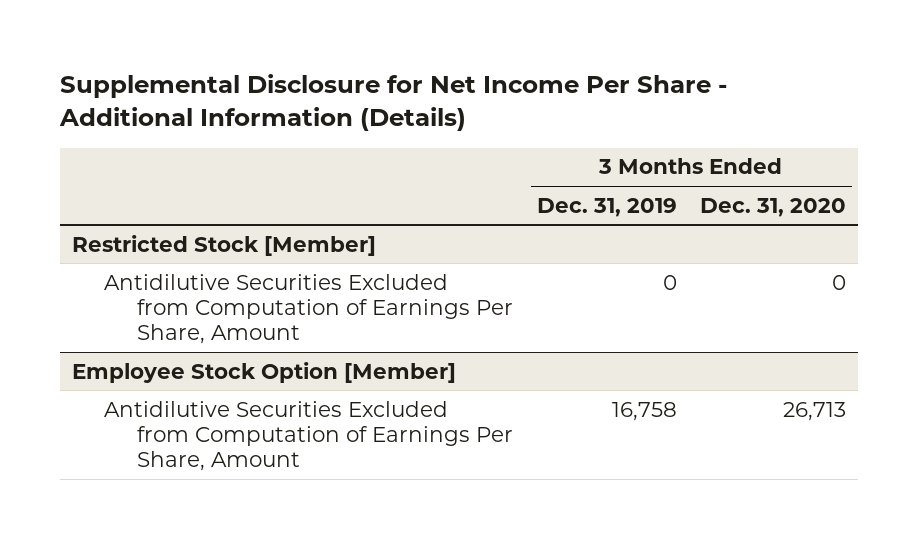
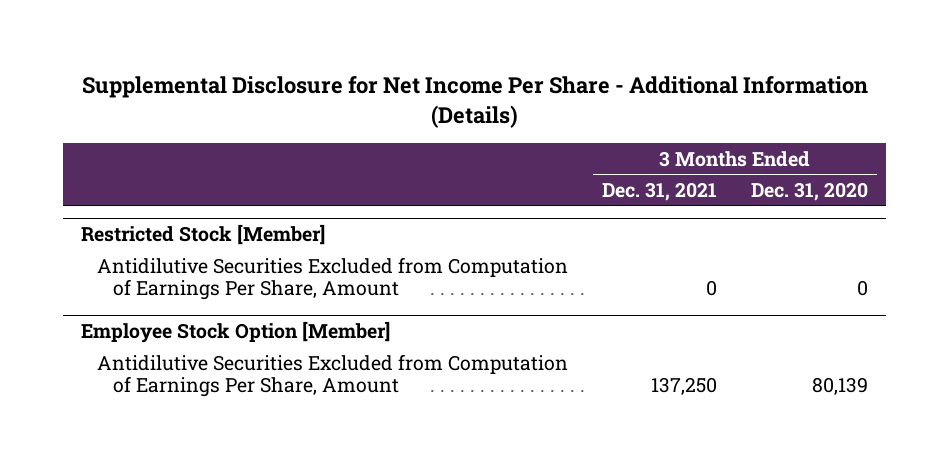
[536,197,677,217] Dec. 31, 2019 -> none
none -> [602,182,718,202] Dec. 31, 2021
[783,401,847,421] 26,713 -> [812,377,869,396] 80,139

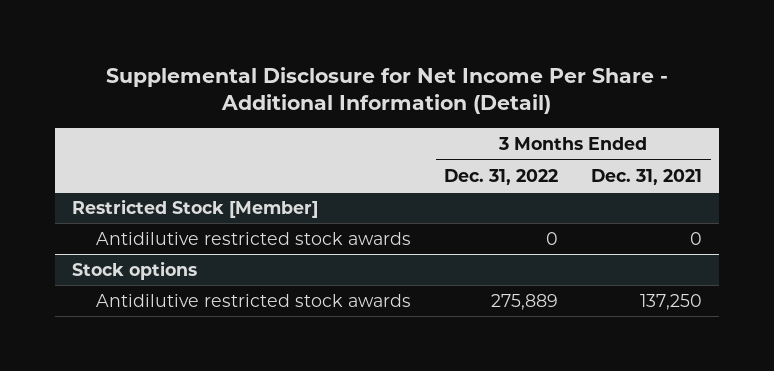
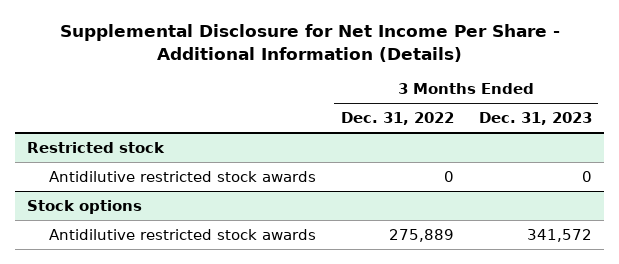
[106,66,669,115] Supplemental Disclosure for Net Income Per Share - Additional Information (Detail) -> [59,24,560,62] Supplemental Disclosure for Net Income Per Share - Additional Information (Details)
[591,168,703,185] Dec. 31, 2021 -> none
none -> [478,111,592,125] Dec. 31, 2023
[72,198,319,218] Restricted Stock [Member] -> [27,141,166,153] Restricted stock

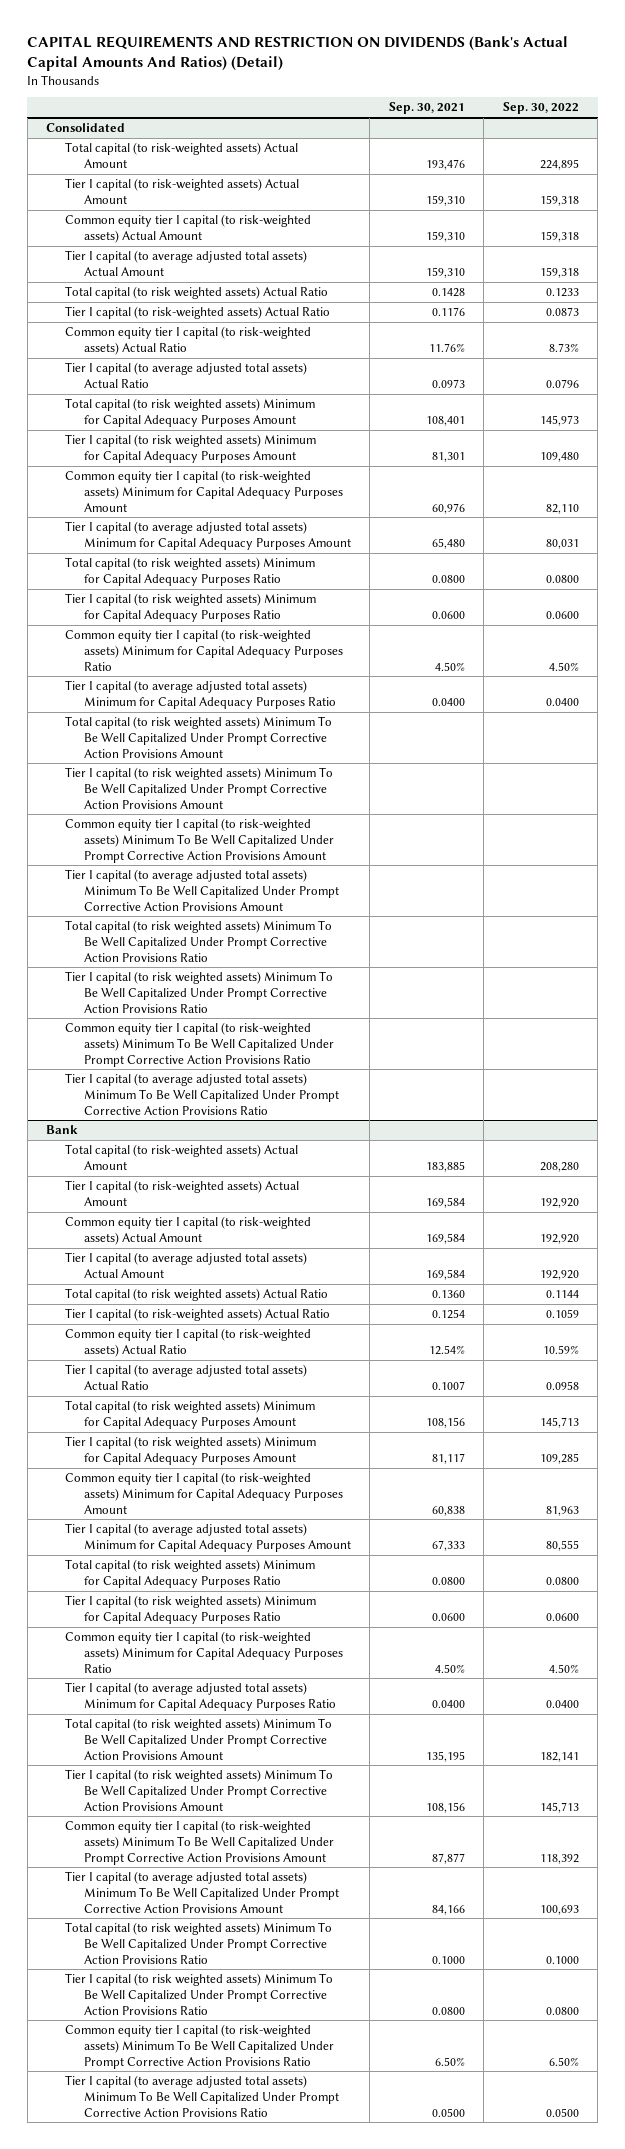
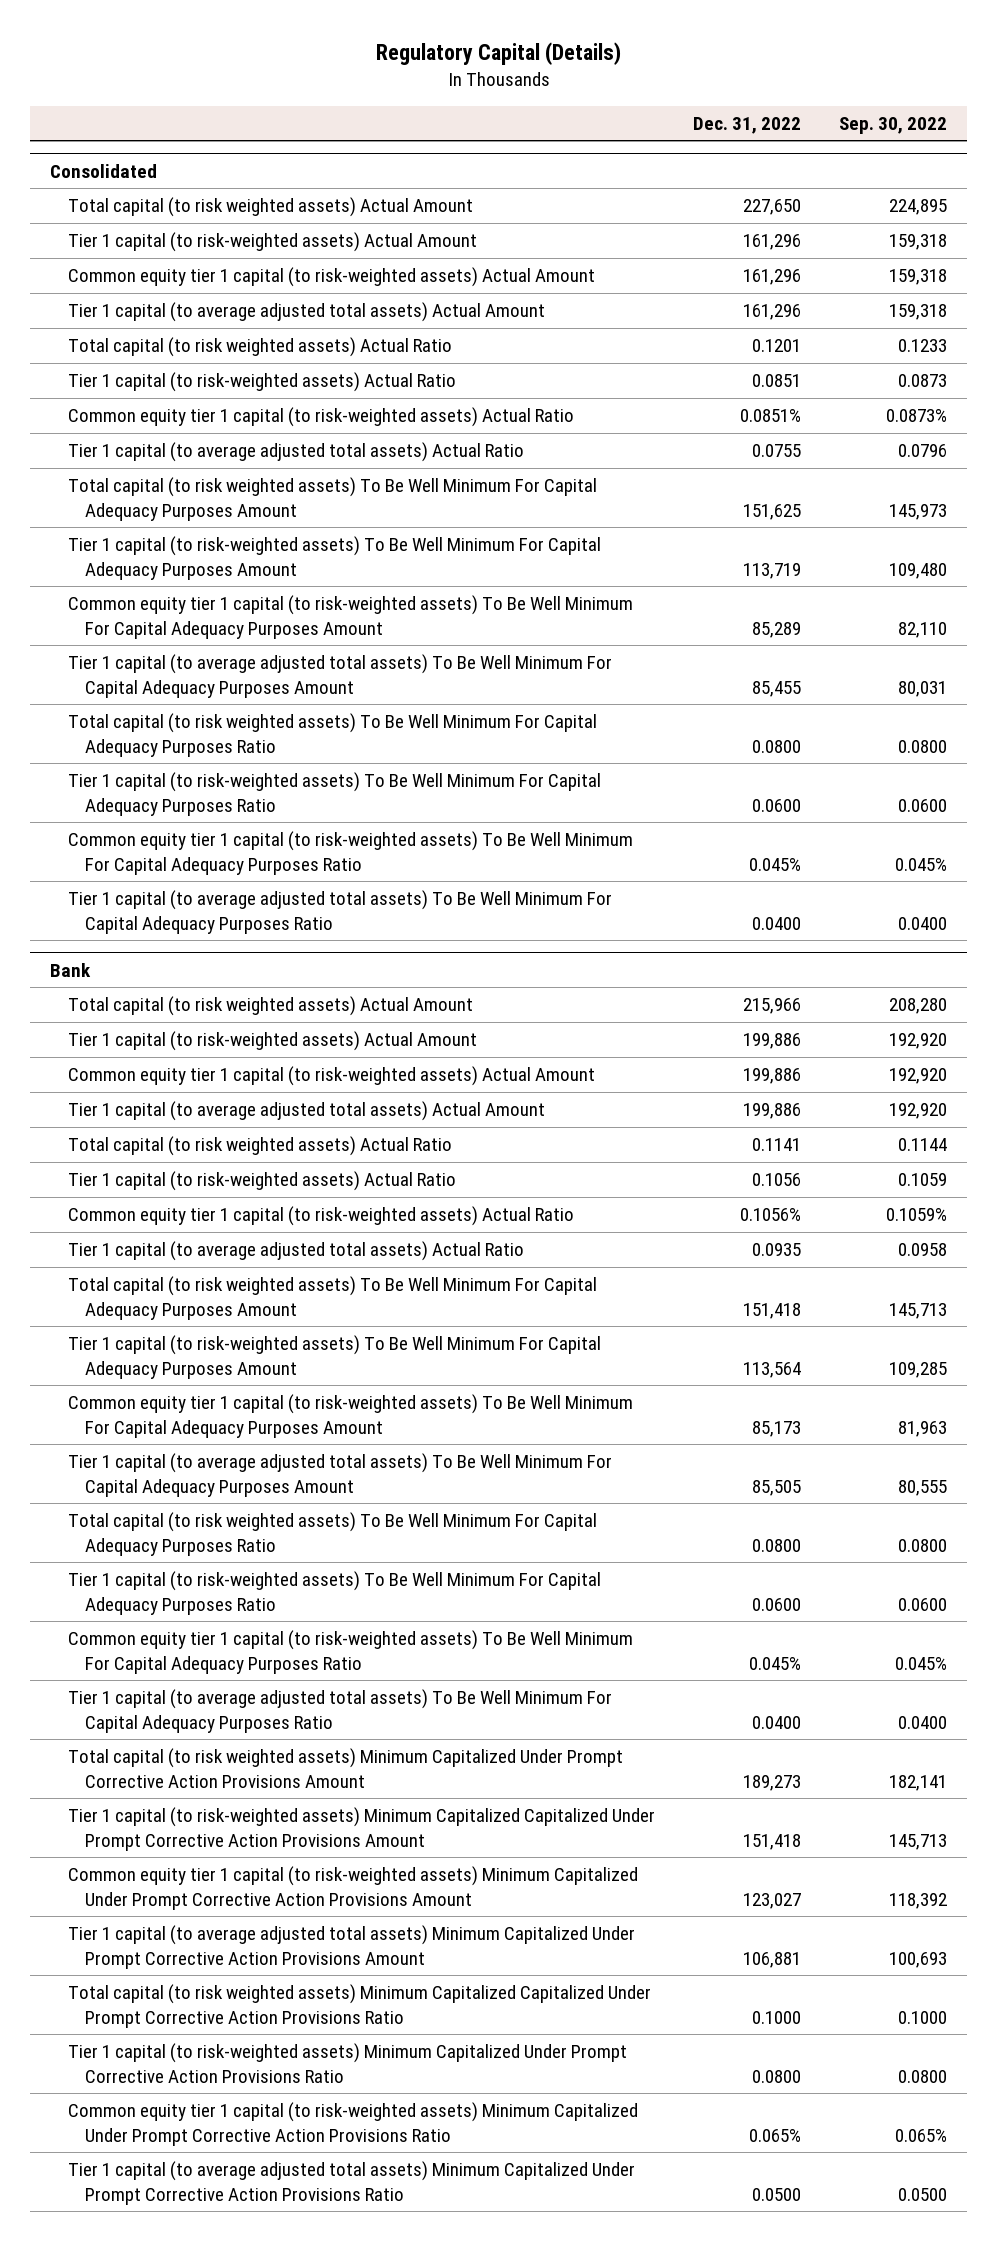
[27,36,569,72] CAPITAL REQUIREMENTS AND RESTRICTION ON DIVIDENDS (Bank's Actual Capital Amounts And Ratios) (Detail) -> [375,42,621,66] Regulatory Capital (Details)
[388,102,465,115] Sep. 30, 2021 -> none
none -> [692,116,801,134] Dec. 31, 2022
[65,142,299,168] Total capital (to risk-weighted assets) Actual Amount -> [67,197,473,218] Total capital (to risk weighted assets) Actual Amount
[65,178,300,204] Tier I capital (to risk-weighted assets) Actual Amount -> [67,232,477,253] Tier 1 capital (to risk-weighted assets) Actual Amount
[65,214,312,243] Common equity tier I capital (to risk-weighted assets) Actual Amount -> [67,267,595,288] Common equity tier 1 capital (to risk-weighted assets) Actual Amount
[65,250,308,276] Tier I capital (to average adjusted total assets) Actual Amount -> [67,302,545,323] Tier 1 capital (to average adjusted total assets) Actual Amount
[65,716,333,758] Total capital (to risk weighted assets) Minimum To Be Well Capitalized Under Prompt Corrective Action Provisions Amount -> none
[65,767,334,809] Tier I capital (to risk weighted assets) Minimum To Be Well Capitalized Under Prompt Corrective Action Provisions Amount -> none
[65,818,334,863] Common equity tier I capital (to risk-weighted assets) Minimum To Be Well Capitalized Under Prompt Corrective Action Provisions Amount -> none
[65,869,339,911] Tier I capital (to average adjusted total assets) Minimum To Be Well Capitalized Under Prompt Corrective Action Provisions Amount -> none
[65,920,333,962] Total capital (to risk weighted assets) Minimum To Be Well Capitalized Under Prompt Corrective Action Provisions Ratio -> none
[65,971,334,1013] Tier I capital (to risk weighted assets) Minimum To Be Well Capitalized Under Prompt Corrective Action Provisions Ratio -> none
[65,1022,334,1067] Common equity tier I capital (to risk-weighted assets) Minimum To Be Well Capitalized Under Prompt Corrective Action Provisions Ratio -> none
[65,1073,339,1115] Tier I capital (to average adjusted total assets) Minimum To Be Well Capitalized Under Prompt Corrective Action Provisions Ratio -> none
[65,306,331,320] Tier I capital (to risk-weighted assets) Actual Ratio -> [67,372,456,393] Tier 1 capital (to risk-weighted assets) Actual Ratio
[65,326,312,355] Common equity tier I capital (to risk-weighted assets) Actual Ratio -> [67,407,574,428] Common equity tier 1 capital (to risk-weighted assets) Actual Ratio
[548,342,579,352] 8.73% -> [886,409,948,423] 0.0873%
[65,362,308,388] Tier I capital (to average adjusted total assets) Actual Ratio -> [67,442,524,463] Tier 1 capital (to average adjusted total assets) Actual Ratio
[65,398,316,427] Total capital (to risk weighted assets) Minimum for Capital Adequacy Purposes Amount -> [67,477,597,521] Total capital (to risk weighted assets) To Be Well Minimum For Capital Adequacy Purposes Amount
[65,434,317,463] Tier I capital (to risk weighted assets) Minimum for Capital Adequacy Purposes Amount -> [67,536,601,580] Tier 1 capital (to risk-weighted assets) To Be Well Minimum For Capital Adequacy Purposes Amount
[65,470,343,512] Common equity tier I capital (to risk-weighted assets) Minimum for Capital Adequacy Purposes Amount -> [67,595,633,639] Common equity tier 1 capital (to risk-weighted assets) To Be Well Minimum For Capital Adequacy Purposes Amount
[65,521,351,550] Tier I capital (to average adjusted total assets) Minimum for Capital Adequacy Purposes Amount -> [67,654,612,698] Tier 1 capital (to average adjusted total assets) To Be Well Minimum For Capital Adequacy Purposes Amount
[65,557,316,586] Total capital (to risk weighted assets) Minimum for Capital Adequacy Purposes Ratio -> [67,713,597,757] Total capital (to risk weighted assets) To Be Well Minimum For Capital Adequacy Purposes Ratio
[65,593,317,622] Tier I capital (to risk weighted assets) Minimum for Capital Adequacy Purposes Ratio -> [67,772,601,816] Tier 1 capital (to risk-weighted assets) To Be Well Minimum For Capital Adequacy Purposes Ratio
[65,629,343,671] Common equity tier I capital (to risk-weighted assets) Minimum for Capital Adequacy Purposes Ratio -> [67,831,633,875] Common equity tier 1 capital (to risk-weighted assets) To Be Well Minimum For Capital Adequacy Purposes Ratio
[548,661,579,671] 4.50% -> [895,857,948,871] 0.045%
[65,680,336,709] Tier I capital (to average adjusted total assets) Minimum for Capital Adequacy Purposes Ratio -> [67,890,612,934] Tier 1 capital (to average adjusted total assets) To Be Well Minimum For Capital Adequacy Purposes Ratio
[65,1144,299,1170] Total capital (to risk-weighted assets) Actual Amount -> [67,996,473,1017] Total capital (to risk weighted assets) Actual Amount
[65,1180,300,1206] Tier I capital (to risk-weighted assets) Actual Amount -> [67,1031,477,1052] Tier 1 capital (to risk-weighted assets) Actual Amount
[65,1216,312,1245] Common equity tier I capital (to risk-weighted assets) Actual Amount -> [67,1066,595,1087] Common equity tier 1 capital (to risk-weighted assets) Actual Amount
[65,1252,308,1278] Tier I capital (to average adjusted total assets) Actual Amount -> [67,1101,545,1122] Tier 1 capital (to average adjusted total assets) Actual Amount
[65,1308,331,1322] Tier I capital (to risk-weighted assets) Actual Ratio -> [67,1171,456,1192] Tier 1 capital (to risk-weighted assets) Actual Ratio
[65,1328,312,1357] Common equity tier I capital (to risk-weighted assets) Actual Ratio -> [67,1206,574,1227] Common equity tier 1 capital (to risk-weighted assets) Actual Ratio
[542,1344,579,1354] 10.59% -> [886,1208,948,1222] 0.1059%
[65,1364,308,1390] Tier I capital (to average adjusted total assets) Actual Ratio -> [67,1241,524,1262] Tier 1 capital (to average adjusted total assets) Actual Ratio
[65,1400,316,1429] Total capital (to risk weighted assets) Minimum for Capital Adequacy Purposes Amount -> [67,1276,597,1320] Total capital (to risk weighted assets) To Be Well Minimum For Capital Adequacy Purposes Amount
[65,1436,317,1465] Tier I capital (to risk weighted assets) Minimum for Capital Adequacy Purposes Amount -> [67,1335,601,1379] Tier 1 capital (to risk-weighted assets) To Be Well Minimum For Capital Adequacy Purposes Amount
[65,1472,343,1514] Common equity tier I capital (to risk-weighted assets) Minimum for Capital Adequacy Purposes Amount -> [67,1394,633,1438] Common equity tier 1 capital (to risk-weighted assets) To Be Well Minimum For Capital Adequacy Purposes Amount
[65,1523,351,1552] Tier I capital (to average adjusted total assets) Minimum for Capital Adequacy Purposes Amount -> [67,1453,612,1497] Tier 1 capital (to average adjusted total assets) To Be Well Minimum For Capital Adequacy Purposes Amount
[65,1559,316,1588] Total capital (to risk weighted assets) Minimum for Capital Adequacy Purposes Ratio -> [67,1512,597,1556] Total capital (to risk weighted assets) To Be Well Minimum For Capital Adequacy Purposes Ratio
[65,1595,317,1624] Tier I capital (to risk weighted assets) Minimum for Capital Adequacy Purposes Ratio -> [67,1571,601,1615] Tier 1 capital (to risk-weighted assets) To Be Well Minimum For Capital Adequacy Purposes Ratio
[65,1631,343,1673] Common equity tier I capital (to risk-weighted assets) Minimum for Capital Adequacy Purposes Ratio -> [67,1630,633,1674] Common equity tier 1 capital (to risk-weighted assets) To Be Well Minimum For Capital Adequacy Purposes Ratio
[548,1663,579,1673] 4.50% -> [895,1656,948,1670] 0.045%
[65,1682,336,1711] Tier I capital (to average adjusted total assets) Minimum for Capital Adequacy Purposes Ratio -> [67,1689,612,1733] Tier 1 capital (to average adjusted total assets) To Be Well Minimum For Capital Adequacy Purposes Ratio
[65,1718,333,1760] Total capital (to risk weighted assets) Minimum To Be Well Capitalized Under Prompt Corrective Action Provisions Amount -> [67,1748,623,1788] Total capital (to risk weighted assets) Minimum Capitalized Under Prompt Corrective Action Provisions Amount
[65,1769,334,1811] Tier I capital (to risk weighted assets) Minimum To Be Well Capitalized Under Prompt Corrective Action Provisions Amount -> [67,1807,655,1851] Tier 1 capital (to risk-weighted assets) Minimum Capitalized Capitalized Under Prompt Corrective Action Provisions Amount
[65,1820,334,1865] Common equity tier I capital (to risk-weighted assets) Minimum To Be Well Capitalized Under Prompt Corrective Action Provisions Amount -> [67,1866,638,1910] Common equity tier 1 capital (to risk-weighted assets) Minimum Capitalized Under Prompt Corrective Action Provisions Amount
[65,1871,339,1913] Tier I capital (to average adjusted total assets) Minimum To Be Well Capitalized Under Prompt Corrective Action Provisions Amount -> [67,1925,635,1969] Tier 1 capital (to average adjusted total assets) Minimum Capitalized Under Prompt Corrective Action Provisions Amount
[65,1922,333,1964] Total capital (to risk weighted assets) Minimum To Be Well Capitalized Under Prompt Corrective Action Provisions Ratio -> [67,1984,651,2028] Total capital (to risk weighted assets) Minimum Capitalized Capitalized Under Prompt Corrective Action Provisions Ratio
[65,1973,334,2015] Tier I capital (to risk weighted assets) Minimum To Be Well Capitalized Under Prompt Corrective Action Provisions Ratio -> [67,2043,627,2083] Tier 1 capital (to risk-weighted assets) Minimum Capitalized Under Prompt Corrective Action Provisions Ratio
[65,2024,334,2069] Common equity tier I capital (to risk-weighted assets) Minimum To Be Well Capitalized Under Prompt Corrective Action Provisions Ratio -> [67,2102,638,2146] Common equity tier 1 capital (to risk-weighted assets) Minimum Capitalized Under Prompt Corrective Action Provisions Ratio
[548,2056,579,2066] 6.50% -> [895,2128,948,2142] 0.065%
[65,2075,339,2117] Tier I capital (to average adjusted total assets) Minimum To Be Well Capitalized Under Prompt Corrective Action Provisions Ratio -> [67,2161,635,2205] Tier 1 capital (to average adjusted total assets) Minimum Capitalized Under Prompt Corrective Action Provisions Ratio

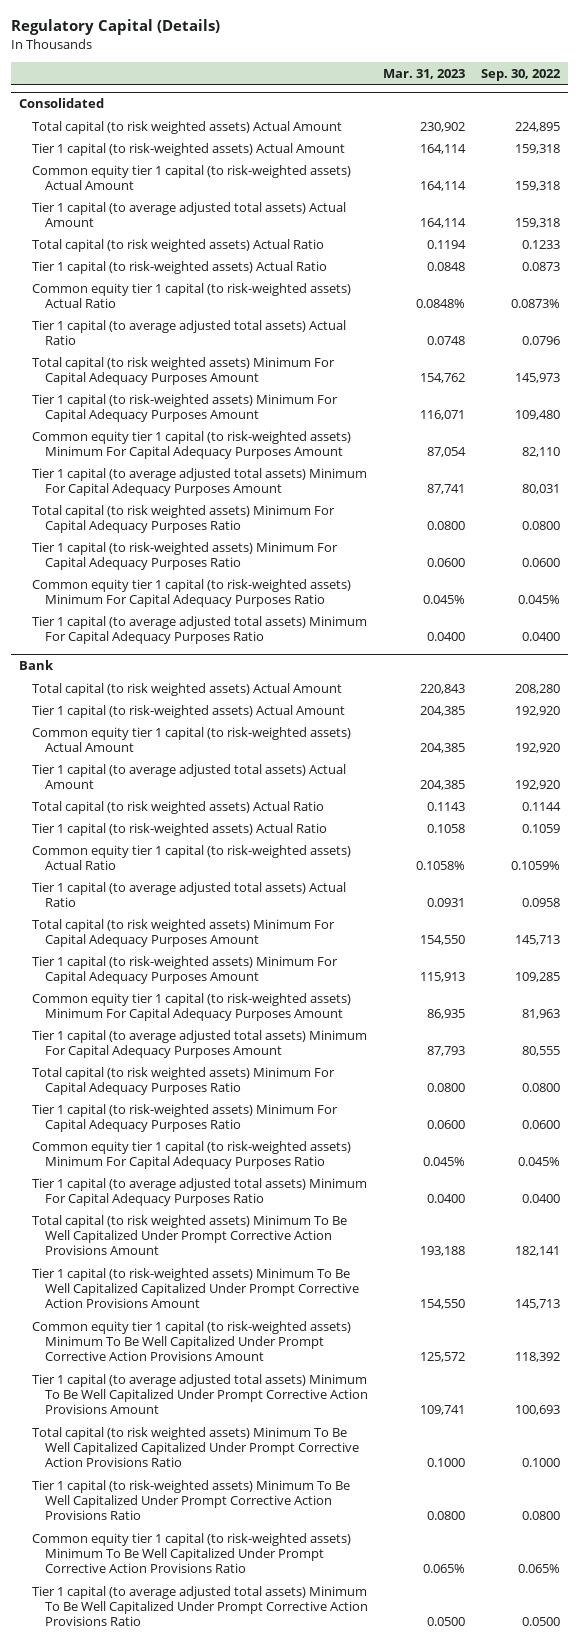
[692,116,801,134] Dec. 31, 2022 -> none
none -> [383,68,466,79] Mar. 31, 2023
[67,477,597,521] Total capital (to risk weighted assets) To Be Well Minimum For Capital Adequacy Purposes Amount -> [31,356,335,385] Total capital (to risk weighted assets) Minimum For Capital Adequacy Purposes Amount
[67,536,601,580] Tier 1 capital (to risk-weighted assets) To Be Well Minimum For Capital Adequacy Purposes Amount -> [31,393,338,422] Tier 1 capital (to risk-weighted assets) Minimum For Capital Adequacy Purposes Amount
[67,595,633,639] Common equity tier 1 capital (to risk-weighted assets) To Be Well Minimum For Capital Adequacy Purposes Amount -> [31,430,351,459] Common equity tier 1 capital (to risk-weighted assets) Minimum For Capital Adequacy Purposes Amount
[67,654,612,698] Tier 1 capital (to average adjusted total assets) To Be Well Minimum For Capital Adequacy Purposes Amount -> [31,467,367,496] Tier 1 capital (to average adjusted total assets) Minimum For Capital Adequacy Purposes Amount
[67,713,597,757] Total capital (to risk weighted assets) To Be Well Minimum For Capital Adequacy Purposes Ratio -> [31,504,335,533] Total capital (to risk weighted assets) Minimum For Capital Adequacy Purposes Ratio
[67,772,601,816] Tier 1 capital (to risk-weighted assets) To Be Well Minimum For Capital Adequacy Purposes Ratio -> [31,541,338,570] Tier 1 capital (to risk-weighted assets) Minimum For Capital Adequacy Purposes Ratio
[67,831,633,875] Common equity tier 1 capital (to risk-weighted assets) To Be Well Minimum For Capital Adequacy Purposes Ratio -> [31,578,351,607] Common equity tier 1 capital (to risk-weighted assets) Minimum For Capital Adequacy Purposes Ratio
[67,890,612,934] Tier 1 capital (to average adjusted total assets) To Be Well Minimum For Capital Adequacy Purposes Ratio -> [31,615,367,644] Tier 1 capital (to average adjusted total assets) Minimum For Capital Adequacy Purposes Ratio
[67,1276,597,1320] Total capital (to risk weighted assets) To Be Well Minimum For Capital Adequacy Purposes Amount -> [31,918,335,947] Total capital (to risk weighted assets) Minimum For Capital Adequacy Purposes Amount
[67,1335,601,1379] Tier 1 capital (to risk-weighted assets) To Be Well Minimum For Capital Adequacy Purposes Amount -> [31,955,338,984] Tier 1 capital (to risk-weighted assets) Minimum For Capital Adequacy Purposes Amount
[67,1394,633,1438] Common equity tier 1 capital (to risk-weighted assets) To Be Well Minimum For Capital Adequacy Purposes Amount -> [31,992,351,1021] Common equity tier 1 capital (to risk-weighted assets) Minimum For Capital Adequacy Purposes Amount
[67,1453,612,1497] Tier 1 capital (to average adjusted total assets) To Be Well Minimum For Capital Adequacy Purposes Amount -> [31,1029,367,1058] Tier 1 capital (to average adjusted total assets) Minimum For Capital Adequacy Purposes Amount
[67,1512,597,1556] Total capital (to risk weighted assets) To Be Well Minimum For Capital Adequacy Purposes Ratio -> [31,1066,335,1095] Total capital (to risk weighted assets) Minimum For Capital Adequacy Purposes Ratio
[67,1571,601,1615] Tier 1 capital (to risk-weighted assets) To Be Well Minimum For Capital Adequacy Purposes Ratio -> [31,1103,338,1132] Tier 1 capital (to risk-weighted assets) Minimum For Capital Adequacy Purposes Ratio
[67,1630,633,1674] Common equity tier 1 capital (to risk-weighted assets) To Be Well Minimum For Capital Adequacy Purposes Ratio -> [31,1140,351,1169] Common equity tier 1 capital (to risk-weighted assets) Minimum For Capital Adequacy Purposes Ratio
[67,1689,612,1733] Tier 1 capital (to average adjusted total assets) To Be Well Minimum For Capital Adequacy Purposes Ratio -> [31,1177,367,1206] Tier 1 capital (to average adjusted total assets) Minimum For Capital Adequacy Purposes Ratio
[67,1748,623,1788] Total capital (to risk weighted assets) Minimum Capitalized Under Prompt Corrective Action Provisions Amount -> [31,1214,347,1256] Total capital (to risk weighted assets) Minimum To Be Well Capitalized Under Prompt Corrective Action Provisions Amount
[67,1807,655,1851] Tier 1 capital (to risk-weighted assets) Minimum Capitalized Capitalized Under Prompt Corrective Action Provisions Amount -> [31,1267,359,1309] Tier 1 capital (to risk-weighted assets) Minimum To Be Well Capitalized Capitalized Under Prompt Corrective Action Provisions Amount
[67,1866,638,1910] Common equity tier 1 capital (to risk-weighted assets) Minimum Capitalized Under Prompt Corrective Action Provisions Amount -> [31,1320,351,1362] Common equity tier 1 capital (to risk-weighted assets) Minimum To Be Well Capitalized Under Prompt Corrective Action Provisions Amount
[67,1925,635,1969] Tier 1 capital (to average adjusted total assets) Minimum Capitalized Under Prompt Corrective Action Provisions Amount -> [31,1373,368,1415] Tier 1 capital (to average adjusted total assets) Minimum To Be Well Capitalized Under Prompt Corrective Action Provisions Amount
[67,1984,651,2028] Total capital (to risk weighted assets) Minimum Capitalized Capitalized Under Prompt Corrective Action Provisions Ratio -> [31,1426,359,1468] Total capital (to risk weighted assets) Minimum To Be Well Capitalized Capitalized Under Prompt Corrective Action Provisions Ratio
[67,2043,627,2083] Tier 1 capital (to risk-weighted assets) Minimum Capitalized Under Prompt Corrective Action Provisions Ratio -> [31,1479,350,1521] Tier 1 capital (to risk-weighted assets) Minimum To Be Well Capitalized Under Prompt Corrective Action Provisions Ratio
[67,2102,638,2146] Common equity tier 1 capital (to risk-weighted assets) Minimum Capitalized Under Prompt Corrective Action Provisions Ratio -> [31,1532,351,1574] Common equity tier 1 capital (to risk-weighted assets) Minimum To Be Well Capitalized Under Prompt Corrective Action Provisions Ratio
[67,2161,635,2205] Tier 1 capital (to average adjusted total assets) Minimum Capitalized Under Prompt Corrective Action Provisions Ratio -> [31,1585,368,1627] Tier 1 capital (to average adjusted total assets) Minimum To Be Well Capitalized Under Prompt Corrective Action Provisions Ratio

